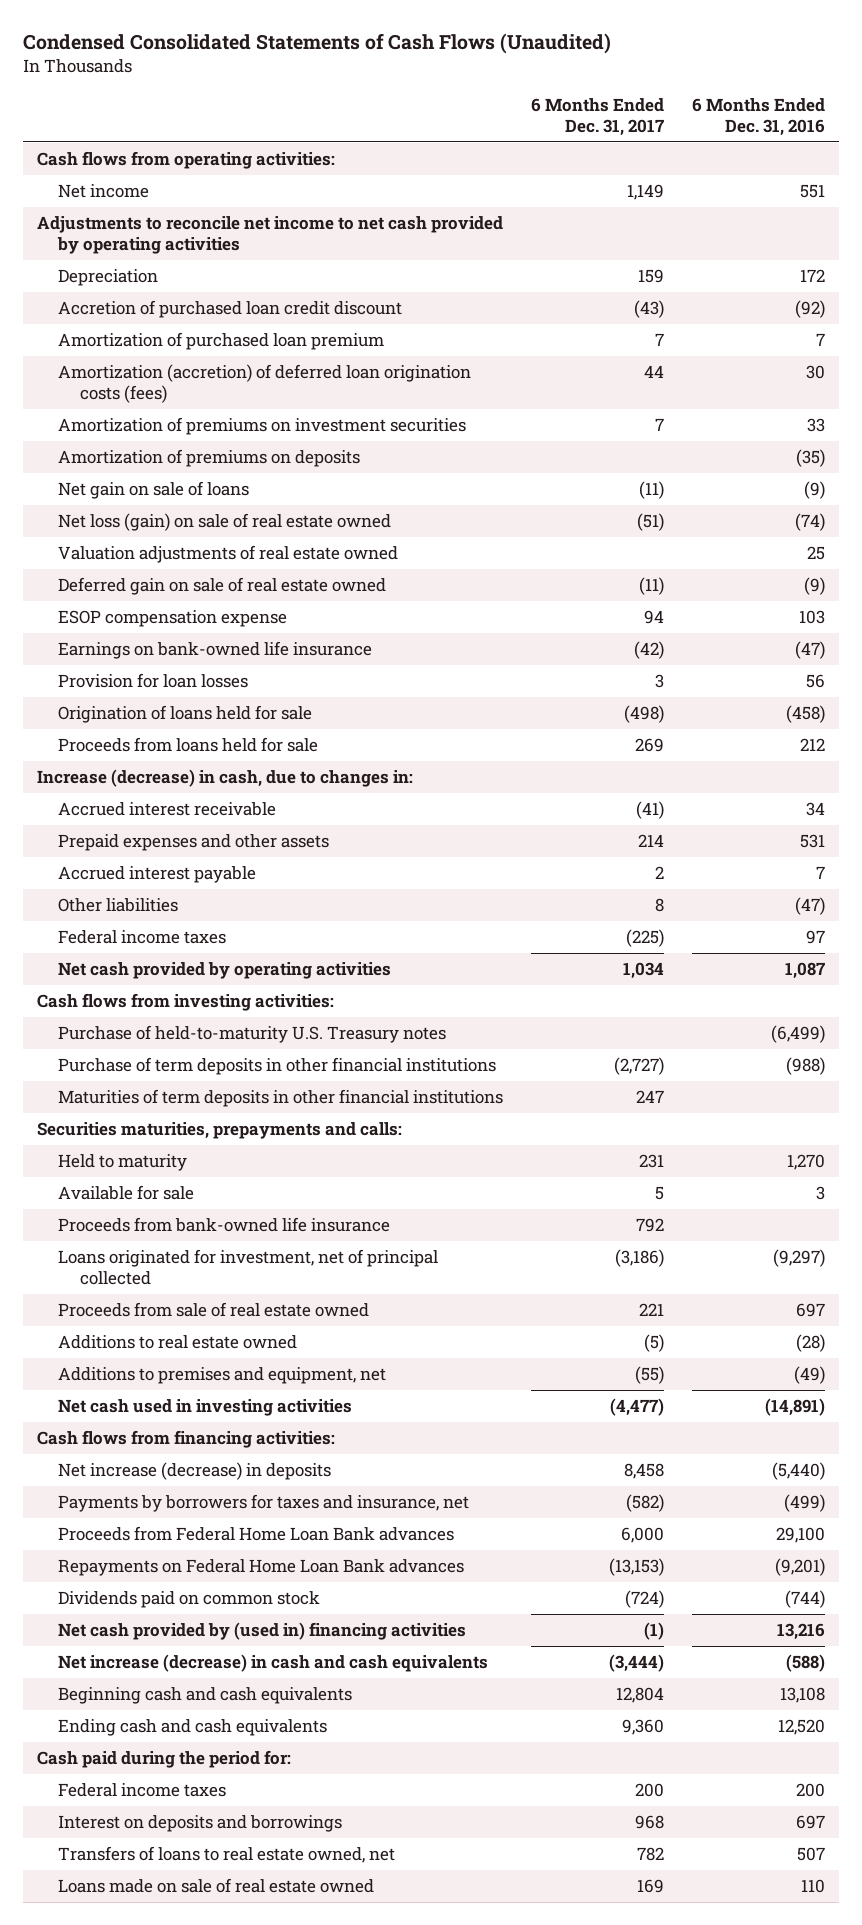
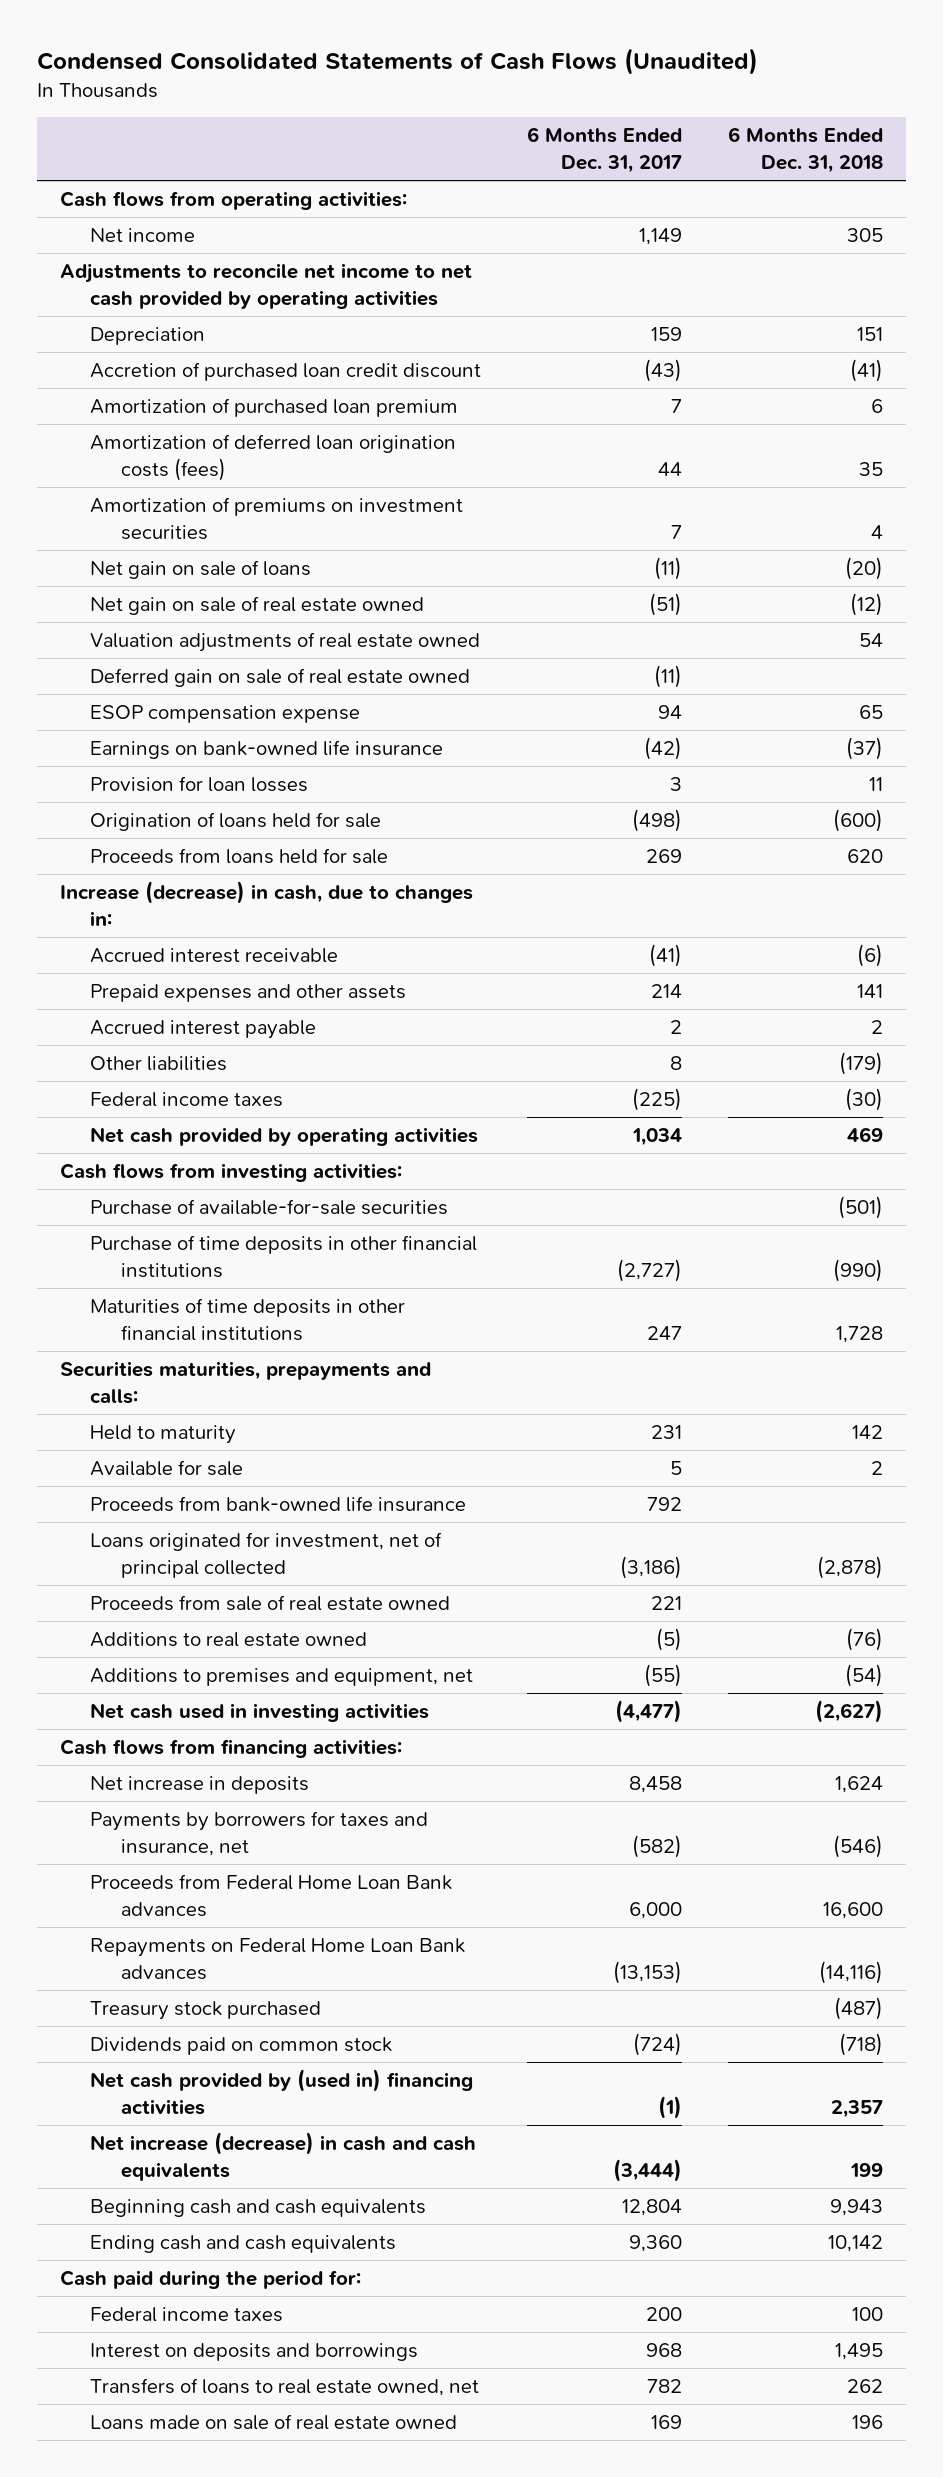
[692,98,826,136] 6 Months Ended Dec. 31, 2016 -> none
none -> [728,127,884,174] 6 Months Ended Dec. 31, 2018
[58,364,472,403] Amortization (accretion) of deferred loan origination costs (fees) -> [90,433,457,481] Amortization of deferred loan origination costs (fees)
[58,449,361,468] Amortization of premiums on deposits -> none
[58,513,392,532] Net loss (gain) on sale of real estate owned -> [90,595,425,615] Net gain on sale of real estate owned
[58,1025,447,1044] Purchase of held-to-maturity U.S. Treasury notes -> none
none -> [90,1198,449,1215] Purchase of available-for-sale securities
[58,1057,497,1076] Purchase of term deposits in other financial institutions -> [90,1234,478,1278] Purchase of time deposits in other financial institutions
[58,1089,504,1108] Maturities of term deposits in other financial institutions -> [90,1297,406,1341] Maturities of time deposits in other financial institutions
[58,1462,332,1481] Net increase (decrease) in deposits -> [90,1775,310,1794] Net increase in deposits
none -> [90,2000,322,2020] Treasury stock purchased

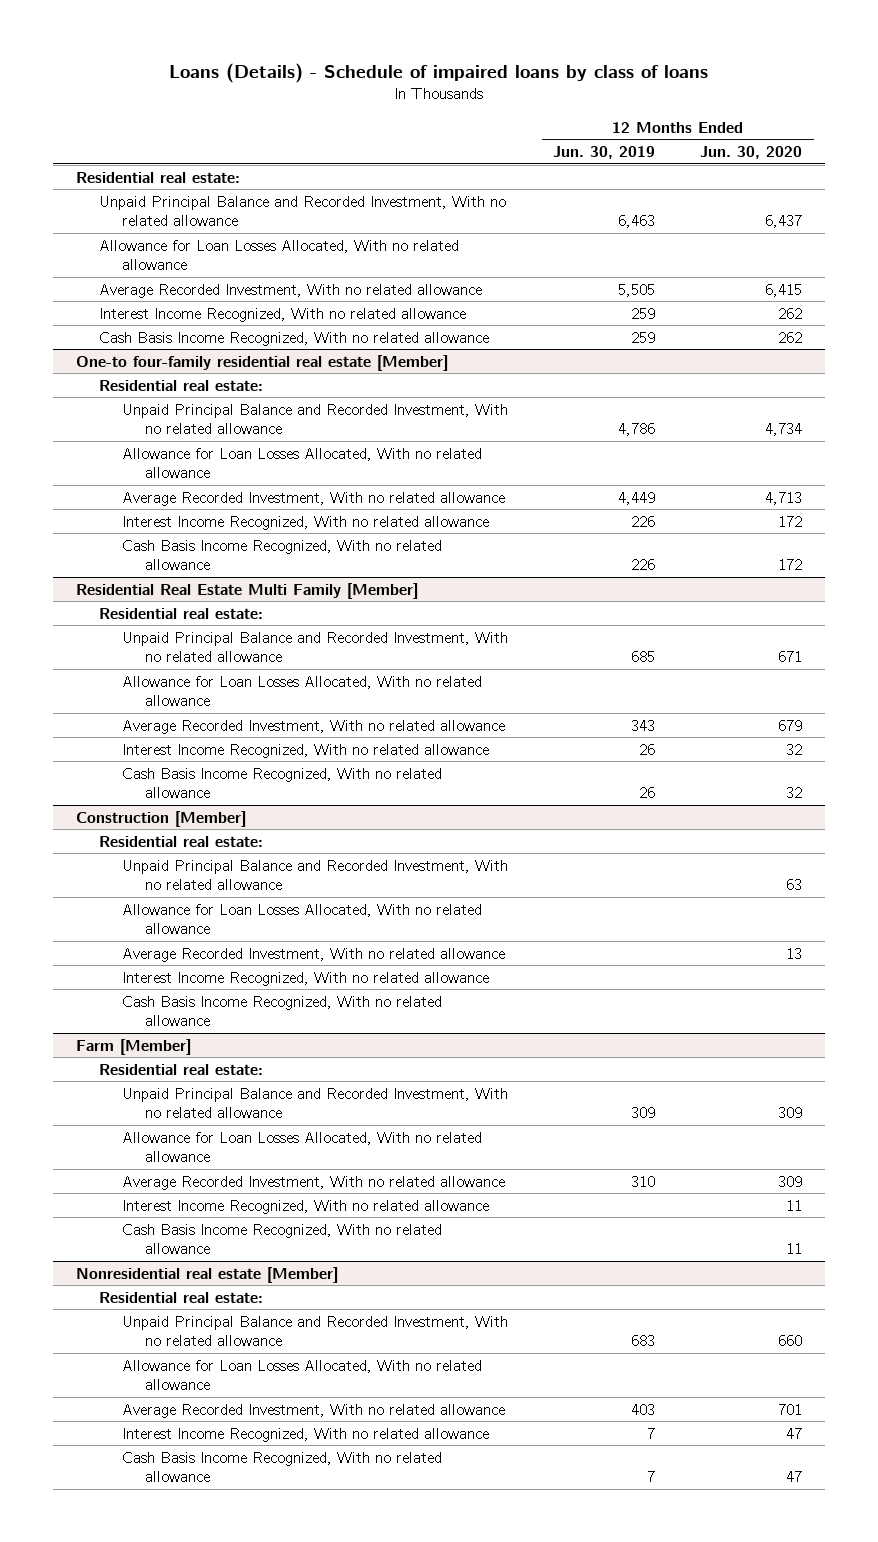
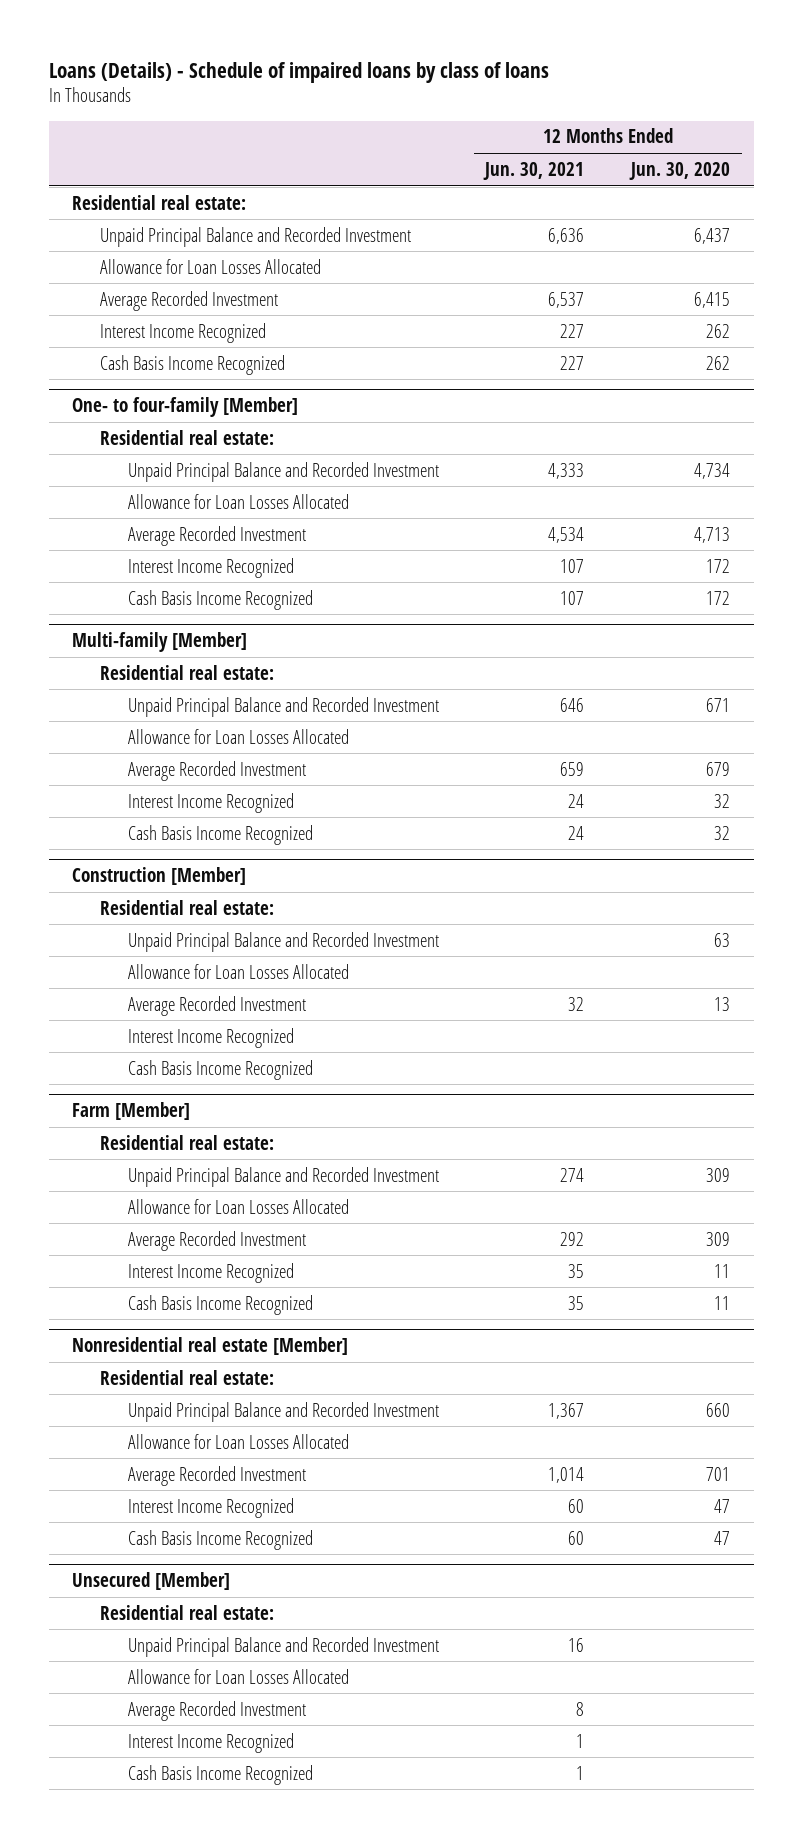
[553,146,656,160] Jun. 30, 2019 -> none
none -> [483,161,585,180] Jun. 30, 2021
[98,195,506,227] Unpaid Principal Balance and Recorded Investment, With no related allowance -> [99,226,411,247] Unpaid Principal Balance and Recorded Investment
[98,239,459,271] Allowance for Loan Losses Allocated, With no related allowance -> [99,258,321,274] Allowance for Loan Losses Allocated
[98,283,482,298] Average Recorded Investment, With no related allowance -> [99,290,278,311] Average Recorded Investment
[98,307,466,322] Interest Income Recognized, With no related allowance -> [99,322,266,343] Interest Income Recognized
[98,331,489,346] Cash Basis Income Recognized, With no related allowance -> [99,354,285,375] Cash Basis Income Recognized
[75,354,448,371] One-to four-family residential real estate [Member] -> [72,397,299,418] One- to four-family [Member]
[122,403,509,435] Unpaid Principal Balance and Recorded Investment, With no related allowance -> [127,461,439,482] Unpaid Principal Balance and Recorded Investment
[122,447,483,479] Allowance for Loan Losses Allocated, With no related allowance -> [127,493,349,509] Allowance for Loan Losses Allocated
[122,491,506,506] Average Recorded Investment, With no related allowance -> [127,525,306,546] Average Recorded Investment
[122,515,490,530] Interest Income Recognized, With no related allowance -> [127,557,294,578] Interest Income Recognized
[122,539,443,571] Cash Basis Income Recognized, With no related allowance -> [127,589,313,610] Cash Basis Income Recognized
[75,582,418,599] Residential Real Estate Multi Family [Member] -> [72,632,248,653] Multi-family [Member]
[122,631,509,663] Unpaid Principal Balance and Recorded Investment, With no related allowance -> [127,696,439,717] Unpaid Principal Balance and Recorded Investment
[122,675,483,707] Allowance for Loan Losses Allocated, With no related allowance -> [127,728,349,744] Allowance for Loan Losses Allocated
[122,719,506,734] Average Recorded Investment, With no related allowance -> [127,760,306,781] Average Recorded Investment
[122,743,490,758] Interest Income Recognized, With no related allowance -> [127,792,294,813] Interest Income Recognized
[122,767,443,799] Cash Basis Income Recognized, With no related allowance -> [127,824,313,845] Cash Basis Income Recognized
[122,859,509,891] Unpaid Principal Balance and Recorded Investment, With no related allowance -> [127,931,439,952] Unpaid Principal Balance and Recorded Investment
[122,903,483,935] Allowance for Loan Losses Allocated, With no related allowance -> [127,963,349,979] Allowance for Loan Losses Allocated
[122,947,506,962] Average Recorded Investment, With no related allowance -> [127,995,306,1016] Average Recorded Investment
[122,971,490,986] Interest Income Recognized, With no related allowance -> [127,1027,294,1048] Interest Income Recognized
[122,995,443,1027] Cash Basis Income Recognized, With no related allowance -> [127,1059,313,1080] Cash Basis Income Recognized
[122,1087,509,1119] Unpaid Principal Balance and Recorded Investment, With no related allowance -> [127,1166,439,1187] Unpaid Principal Balance and Recorded Investment
[122,1131,483,1163] Allowance for Loan Losses Allocated, With no related allowance -> [127,1198,349,1214] Allowance for Loan Losses Allocated
[122,1175,506,1190] Average Recorded Investment, With no related allowance -> [127,1230,306,1251] Average Recorded Investment
[122,1199,490,1214] Interest Income Recognized, With no related allowance -> [127,1262,294,1283] Interest Income Recognized
[122,1223,443,1255] Cash Basis Income Recognized, With no related allowance -> [127,1294,313,1315] Cash Basis Income Recognized
[122,1315,509,1347] Unpaid Principal Balance and Recorded Investment, With no related allowance -> [127,1401,439,1422] Unpaid Principal Balance and Recorded Investment
[122,1359,483,1391] Allowance for Loan Losses Allocated, With no related allowance -> [127,1433,349,1449] Allowance for Loan Losses Allocated
[122,1403,506,1418] Average Recorded Investment, With no related allowance -> [127,1465,306,1486] Average Recorded Investment
[122,1427,490,1442] Interest Income Recognized, With no related allowance -> [127,1497,294,1518] Interest Income Recognized
[122,1451,443,1483] Cash Basis Income Recognized, With no related allowance -> [127,1529,313,1550] Cash Basis Income Recognized
none -> [72,1572,231,1591] Unsecured [Member]
none -> [99,1604,274,1620] Residential real estate:
none -> [127,1636,439,1657] Unpaid Principal Balance and Recorded Investment
none -> [127,1668,349,1684] Allowance for Loan Losses Allocated
none -> [127,1700,306,1721] Average Recorded Investment
none -> [127,1732,294,1753] Interest Income Recognized
none -> [127,1764,313,1785] Cash Basis Income Recognized

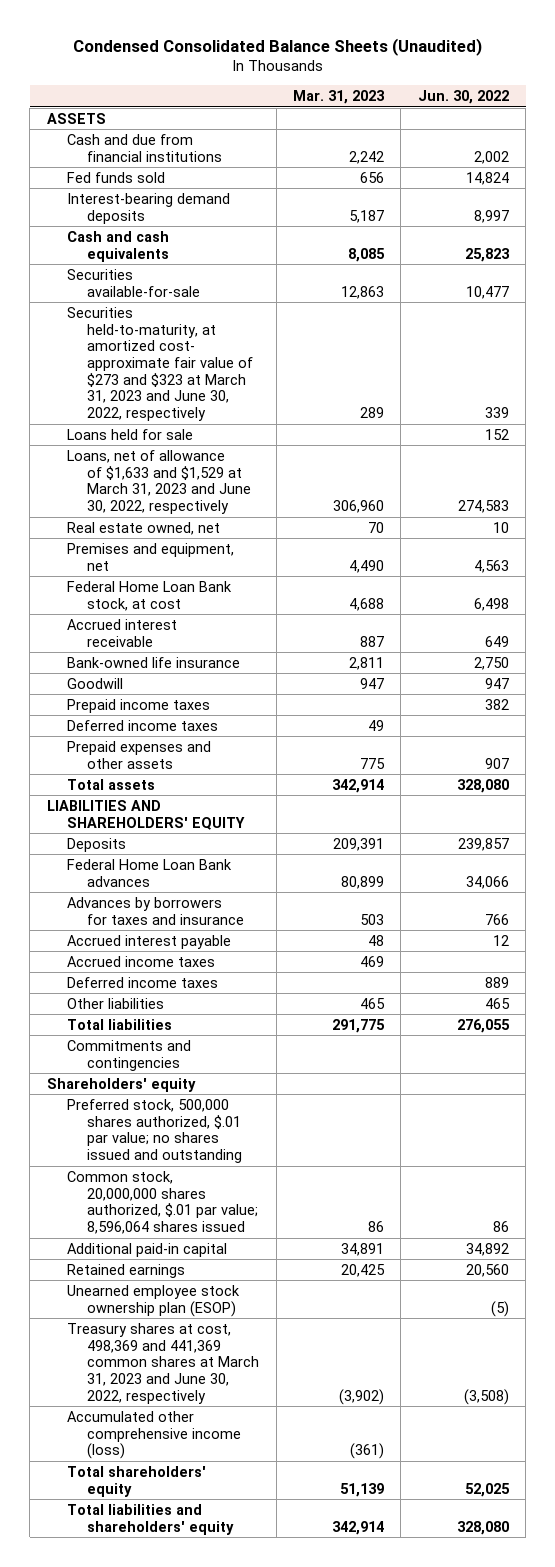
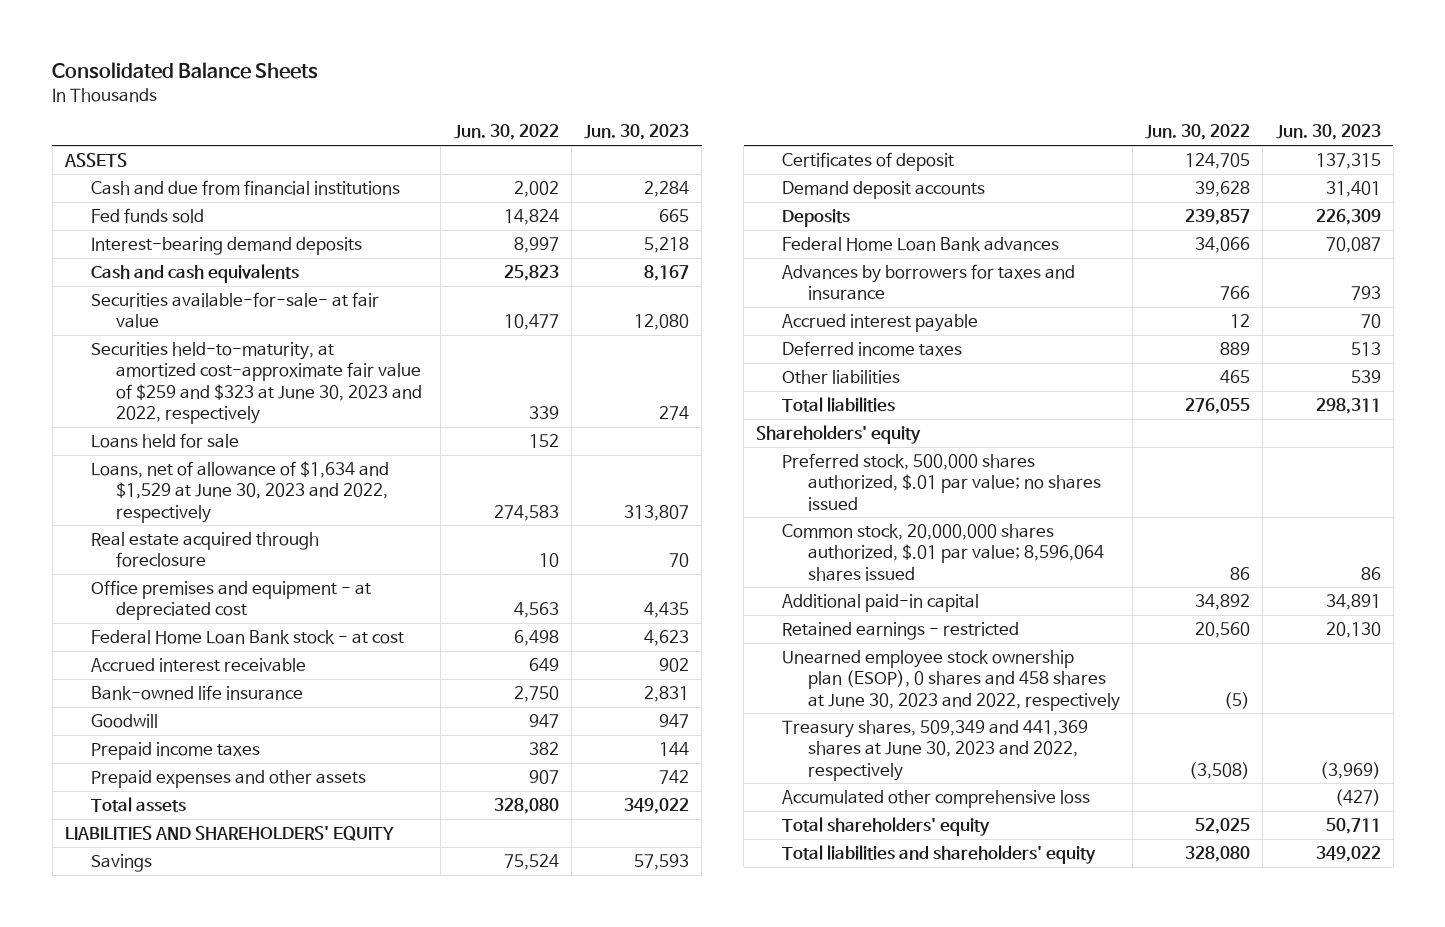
[72,37,482,56] Condensed Consolidated Balance Sheets (Unaudited) -> [52,62,319,80] Consolidated Balance Sheets
[292,90,385,105] Mar. 31, 2023 -> none
none -> [584,124,690,141] Jun. 30, 2023
[66,268,201,297] Securities available-for-sale -> [90,291,379,329] Securities available-for-sale- at fair value
[66,306,254,422] Securities held-to-maturity, at amortized cost- approximate fair value of $273 and $323 at March 31, 2023 and June 30, 2022, respectively -> [90,341,423,425] Securities held-to-maturity, at amortized cost-approximate fair value of $259 and $323 at June 30, 2023 and 2022, respectively
[66,521,220,535] Real estate owned, net -> none
[66,449,252,514] Loans, net of allowance of $1,633 and $1,529 at March 31, 2023 and June 30, 2022, respectively -> [90,460,389,523] Loans, net of allowance of $1,634 and $1,529 at June 30, 2023 and 2022, respectively
none -> [90,531,319,568] Real estate acquired through foreclosure
[66,542,234,571] Premises and equipment, net -> [90,579,371,621] Office premises and equipment - at depreciated cost
[66,580,232,611] Federal Home Loan Bank stock, at cost -> [90,629,404,644] Federal Home Loan Bank stock - at cost
[66,719,218,731] Deferred income taxes -> none
none -> [90,853,152,872] Savings
none -> [782,151,955,171] Certificates of deposit
none -> [782,180,986,199] Demand deposit accounts
[66,955,215,967] Accrued income taxes -> none
[66,1039,191,1071] Commitments and contingencies -> none
[66,1098,243,1163] Preferred stock, 500,000 shares authorized, $.01 par value; no shares issued and outstanding -> [782,452,1101,511] Preferred stock, 500,000 shares authorized, $.01 par value; no shares issued
[66,1284,240,1317] Unearned employee stock ownership plan (ESOP) -> none
[66,1263,185,1278] Retained earnings -> [782,621,1020,640] Retained earnings - restricted
none -> [782,649,1120,711] Unearned employee stock ownership plan (ESOP), 0 shares and 458 shares at June 30, 2023 and 2022, respectively
[66,1322,260,1404] Treasury shares at cost, 498,369 and 441,369 common shares at March 31, 2023 and June 30, 2022, respectively -> [782,719,1089,781] Treasury shares, 509,349 and 441,369 shares at June 30, 2023 and 2022, respectively
[66,1410,242,1460] Accumulated other comprehensive income (loss) -> [782,789,1091,808] Accumulated other comprehensive loss

